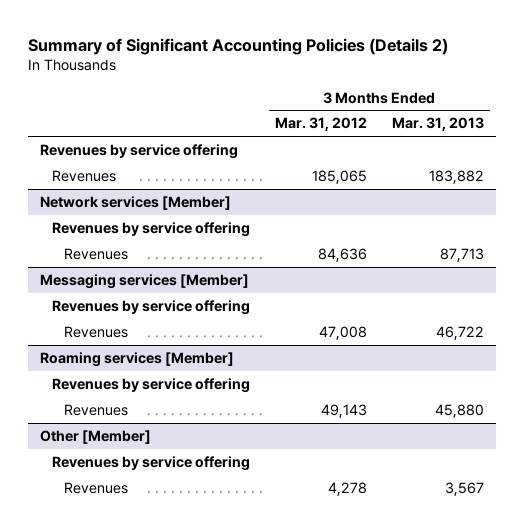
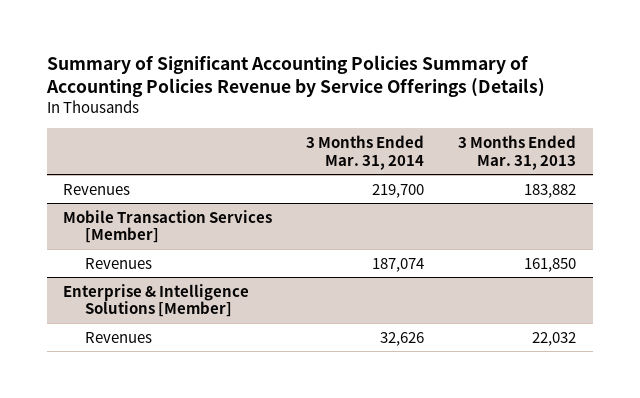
[28,37,449,55] Summary of Significant Accounting Policies (Details 2) -> [45,54,545,98] Summary of Significant Accounting Policies Summary of Accounting Policies Revenue by Service Offerings (Details)
[274,117,367,132] Mar. 31, 2012 -> none
none -> [306,135,425,170] 3 Months Ended Mar. 31, 2014
[40,143,239,159] Revenues by service offering -> none
[40,195,232,210] Network services [Member] -> none
[52,221,251,237] Revenues by service offering -> none
[40,273,250,289] Messaging services [Member] -> none
[52,299,251,315] Revenues by service offering -> none
[40,351,235,367] Roaming services [Member] -> none
[52,377,251,393] Revenues by service offering -> none
[64,403,129,416] Revenues -> none
[40,429,152,444] Other [Member] -> none
[52,455,251,471] Revenues by service offering -> none
[64,481,129,494] Revenues -> none
none -> [63,209,273,244] Mobile Transaction Services [Member]
[439,247,484,262] 87,713 -> [524,257,577,272] 161,850
none -> [63,283,250,318] Enterprise & Intelligence Solutions [Member]
[435,325,484,340] 46,722 -> [532,331,577,346] 22,032

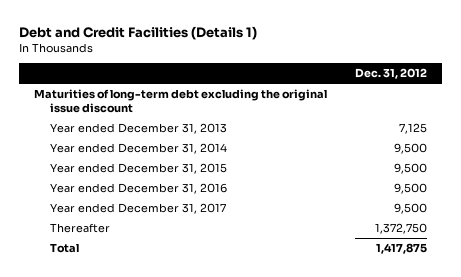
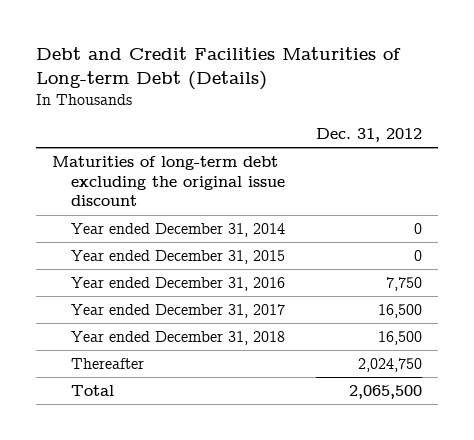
[19,25,258,40] Debt and Credit Facilities (Details 1) -> [36,47,402,90] Debt and Credit Facilities Maturities of Long-term Debt (Details)
[50,123,228,135] Year ended December 31, 2013 -> [70,222,285,237] Year ended December 31, 2014
[399,123,428,135] 7,125 -> [414,222,423,234] 0
[50,143,228,155] Year ended December 31, 2014 -> [70,249,285,264] Year ended December 31, 2015
[394,143,428,155] 9,500 -> [414,249,423,261] 0
[50,163,228,175] Year ended December 31, 2015 -> [70,276,285,291] Year ended December 31, 2016
[394,163,428,175] 9,500 -> [386,276,423,291] 7,750
[50,183,228,195] Year ended December 31, 2016 -> [70,303,285,318] Year ended December 31, 2017
[394,183,428,195] 9,500 -> [378,303,423,318] 16,500
[50,203,227,215] Year ended December 31, 2017 -> [70,330,285,345] Year ended December 31, 2018
[394,203,428,215] 9,500 -> [378,330,423,345] 16,500
[375,223,428,235] 1,372,750 -> [358,357,423,372] 2,024,750
[376,243,428,255] 1,417,875 -> [349,384,423,399] 2,065,500

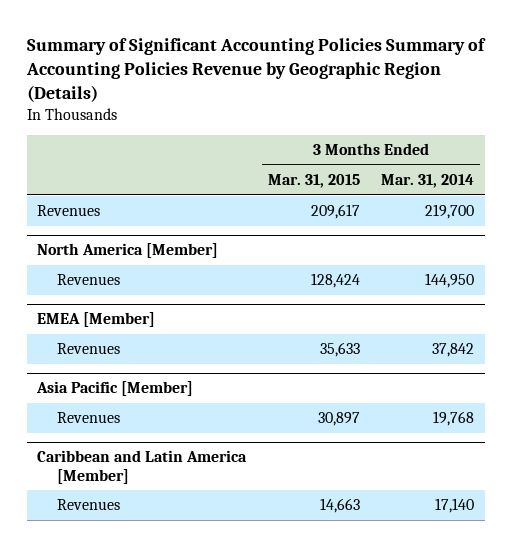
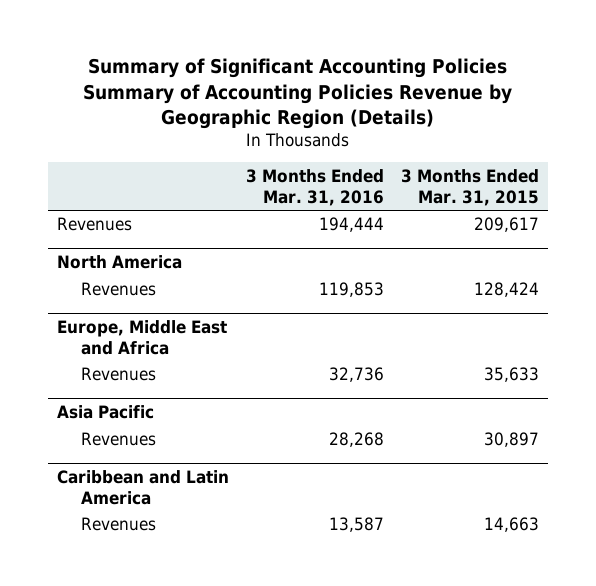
[381,174,475,189] Mar. 31, 2014 -> none
none -> [246,168,385,206] 3 Months Ended Mar. 31, 2016
[37,243,219,259] North America [Member] -> [56,254,182,269] North America
[37,312,156,328] EMEA [Member] -> [56,319,227,355] Europe, Middle East and Africa
[36,381,194,397] Asia Pacific [Member] -> [56,404,154,419] Asia Pacific
[37,450,248,484] Caribbean and Latin America [Member] -> [56,469,229,505] Caribbean and Latin America

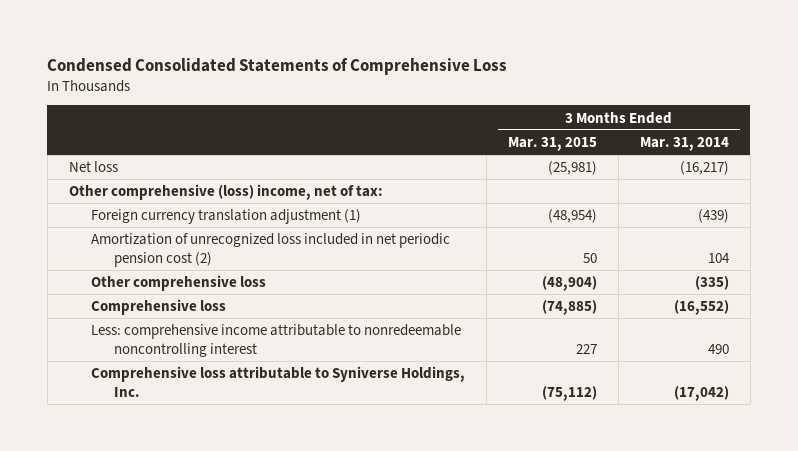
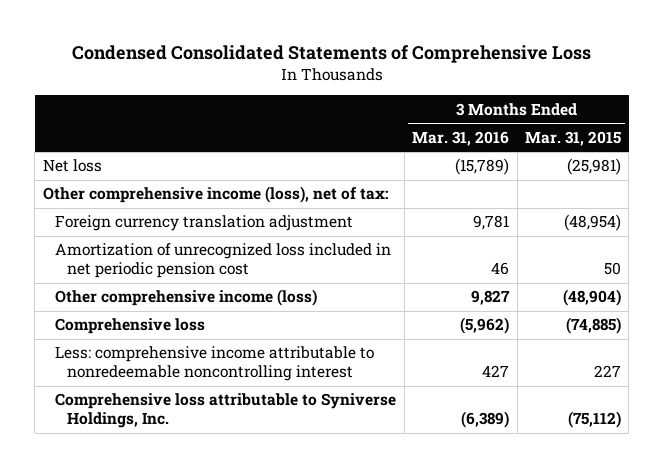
[640,137,730,152] Mar. 31, 2014 -> none
none -> [412,130,510,146] Mar. 31, 2016
[68,184,383,201] Other comprehensive (loss) income, net of tax: -> [42,186,388,204] Other comprehensive income (loss), net of tax:
[91,209,362,225] Foreign currency translation adjustment (1) -> [55,215,354,232] Foreign currency translation adjustment
[91,233,451,267] Amortization of unrecognized loss included in net periodic pension cost (2) -> [55,243,392,279] Amortization of unrecognized loss included in net periodic pension cost
[91,275,267,292] Other comprehensive loss -> [55,289,318,307] Other comprehensive income (loss)

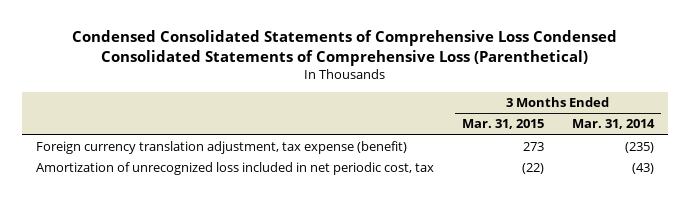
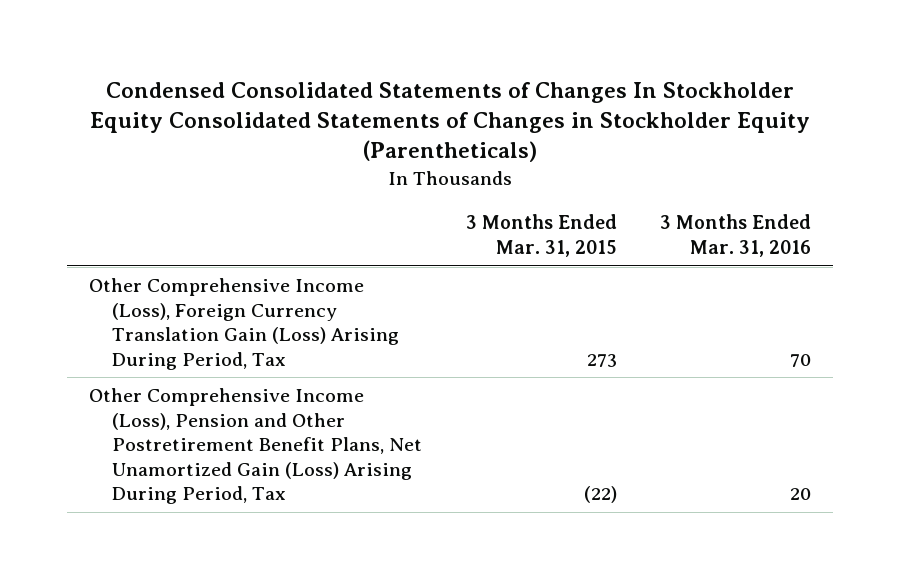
[71,30,617,67] Condensed Consolidated Statements of Comprehensive Loss Condensed Consolidated Statements of Comprehensive Loss (Parenthetical) -> [89,81,810,163] Condensed Consolidated Statements of Changes In Stockholder Equity Consolidated Statements of Changes in Stockholder Equity (Parentheticals)
[571,119,655,130] Mar. 31, 2014 -> none
none -> [659,214,811,257] 3 Months Ended Mar. 31, 2016
[36,141,408,155] Foreign currency translation adjustment, tax expense (benefit) -> [88,278,400,370] Other Comprehensive Income (Loss), Foreign Currency Translation Gain (Loss) Arising During Period, Tax
[36,162,435,176] Amortization of unrecognized loss included in net periodic cost, tax -> [88,388,423,505] Other Comprehensive Income (Loss), Pension and Other Postretirement Benefit Plans, Net Unamortized Gain (Loss) Arising During Period, Tax

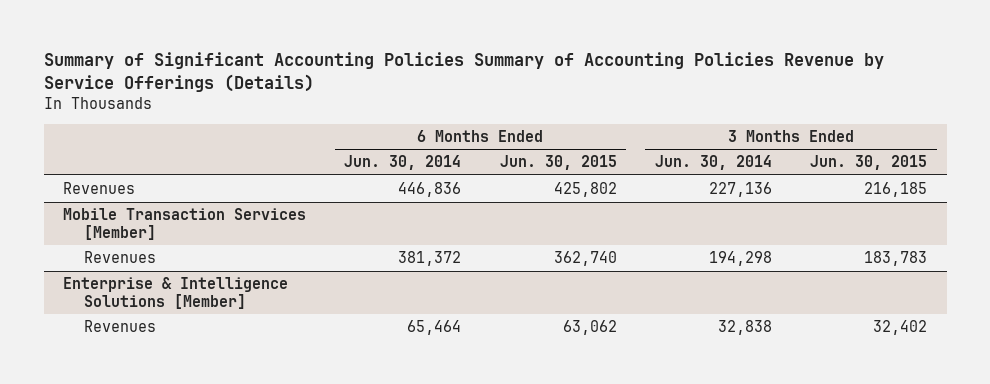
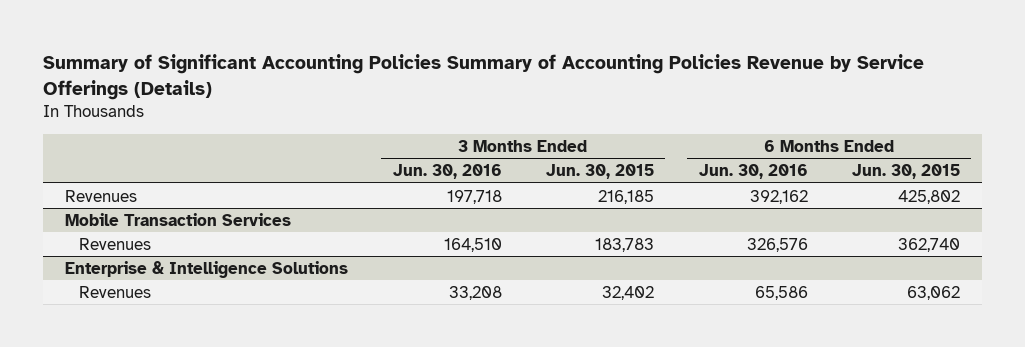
[344,155,462,171] Jun. 30, 2014 -> none
[654,155,772,171] Jun. 30, 2014 -> none
none -> [392,164,502,180] Jun. 30, 2016
none -> [698,164,808,180] Jun. 30, 2016
[62,208,306,240] Mobile Transaction Services [Member] -> [64,212,291,226] Mobile Transaction Services
[62,277,288,309] Enterprise & Intelligence Solutions [Member] -> [64,260,348,278] Enterprise & Intelligence Solutions

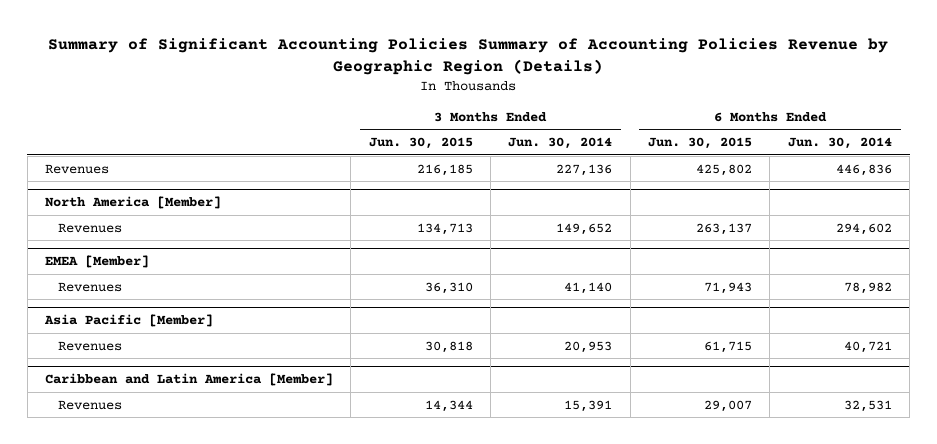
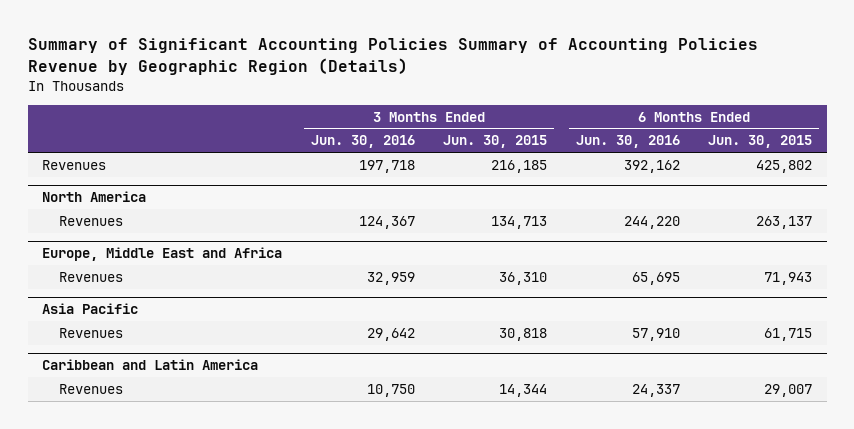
[508,137,613,150] Jun. 30, 2014 -> none
[787,137,892,150] Jun. 30, 2014 -> none
none -> [310,135,415,149] Jun. 30, 2016
none -> [575,135,680,149] Jun. 30, 2016
[44,196,221,210] North America [Member] -> [42,191,147,203] North America
[44,255,149,269] EMEA [Member] -> [42,247,283,262] Europe, Middle East and Africa
[43,314,213,328] Asia Pacific [Member] -> [42,303,139,315] Asia Pacific
[44,373,333,387] Caribbean and Latin America [Member] -> [42,359,259,371] Caribbean and Latin America

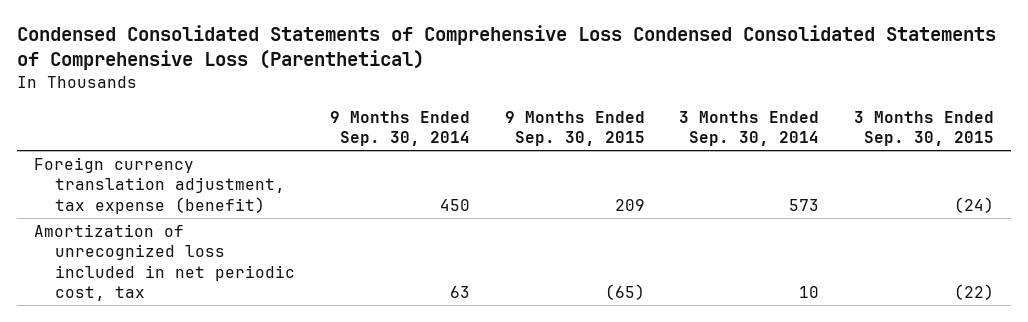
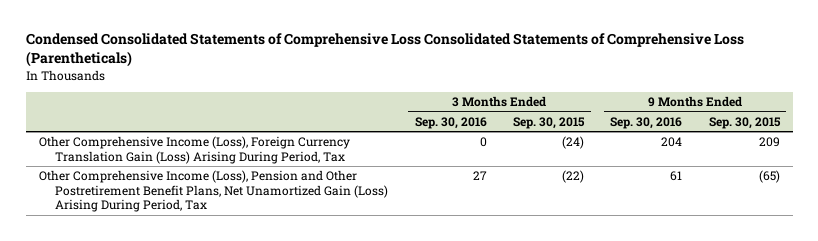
[16,25,996,71] Condensed Consolidated Statements of Comprehensive Loss Condensed Consolidated Statements of Comprehensive Loss (Parenthetical) -> [25,33,744,68] Condensed Consolidated Statements of Comprehensive Loss Consolidated Statements of Comprehensive Loss (Parentheticals)
[329,110,470,146] 9 Months Ended Sep. 30, 2014 -> none
[679,110,820,146] 3 Months Ended Sep. 30, 2014 -> none
none -> [414,116,487,129] Sep. 30, 2016
none -> [610,116,683,129] Sep. 30, 2016
[33,156,286,214] Foreign currency translation adjustment, tax expense (benefit) -> [38,136,350,164] Other Comprehensive Income (Loss), Foreign Currency Translation Gain (Loss) Arising During Period, Tax
[33,223,296,302] Amortization of unrecognized loss included in net periodic cost, tax -> [38,170,389,213] Other Comprehensive Income (Loss), Pension and Other Postretirement Benefit Plans, Net Unamortized Gain (Loss) Arising During Period, Tax

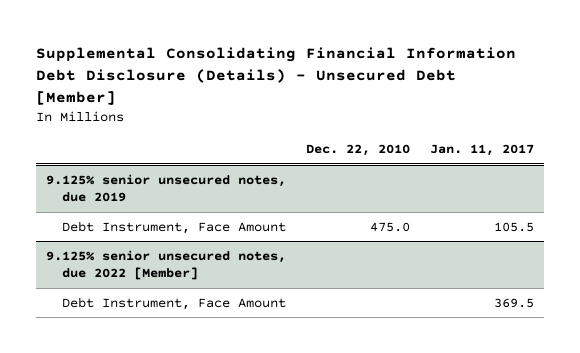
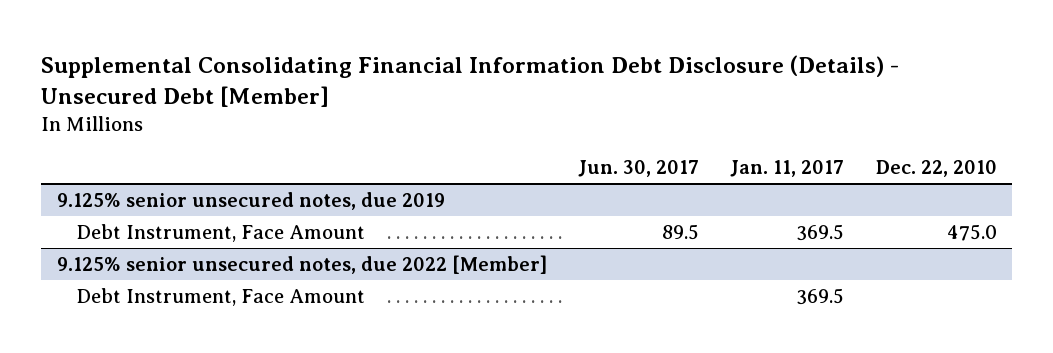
none -> [578,160,700,178] Jun. 30, 2017
[494,221,535,232] 105.5 -> [796,224,845,242] 369.5

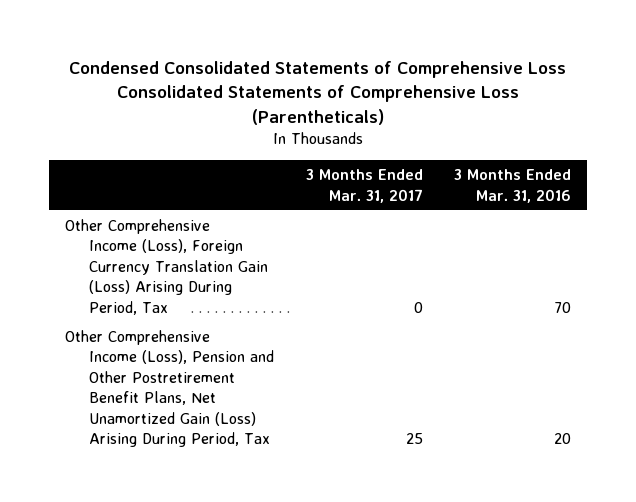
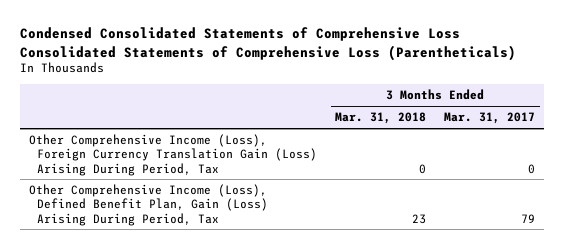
[454,169,572,203] 3 Months Ended Mar. 31, 2016 -> none
none -> [335,112,427,125] Mar. 31, 2018
[64,329,275,448] Other Comprehensive Income (Loss), Pension and Other Postretirement Benefit Plans, Net Unamortized Gain (Loss) Arising During Period, Tax -> [28,184,269,226] Other Comprehensive Income (Loss), Defined Benefit Plan, Gain (Loss) Arising During Period, Tax
[405,433,423,445] 25 -> [521,213,536,223] 79

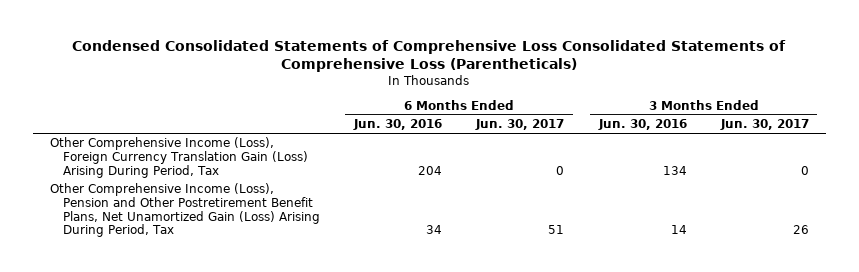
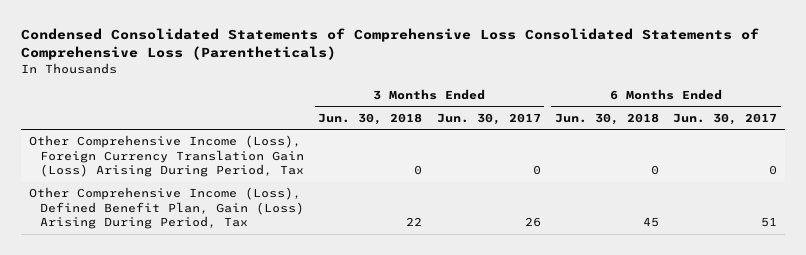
[352,119,442,131] Jun. 30, 2016 -> none
[597,119,687,131] Jun. 30, 2016 -> none
none -> [318,113,423,126] Jun. 30, 2018
none -> [555,113,660,126] Jun. 30, 2018
[49,183,320,238] Other Comprehensive Income (Loss), Pension and Other Postretirement Benefit Plans, Net Unamortized Gain (Loss) Arising During Period, Tax -> [28,187,304,230] Other Comprehensive Income (Loss), Defined Benefit Plan, Gain (Loss) Arising During Period, Tax

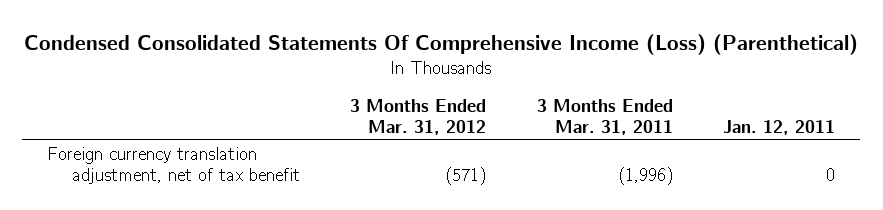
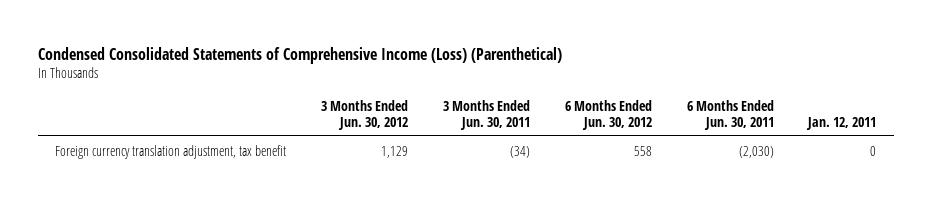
[24,34,859,56] Condensed Consolidated Statements Of Comprehensive Income (Loss) (Parenthetical) -> [38,46,563,64] Condensed Consolidated Statements of Comprehensive Income (Loss) (Parenthetical)
[350,98,487,135] 3 Months Ended Mar. 31, 2012 -> none
[536,98,673,135] 3 Months Ended Mar. 31, 2011 -> none
none -> [321,99,409,131] 3 Months Ended Jun. 30, 2012
none -> [443,99,531,131] 3 Months Ended Jun. 30, 2011
none -> [564,99,652,131] 6 Months Ended Jun. 30, 2012
none -> [686,99,774,131] 6 Months Ended Jun. 30, 2011
[47,147,301,185] Foreign currency translation adjustment, net of tax benefit -> [55,144,287,159] Foreign currency translation adjustment, tax benefit

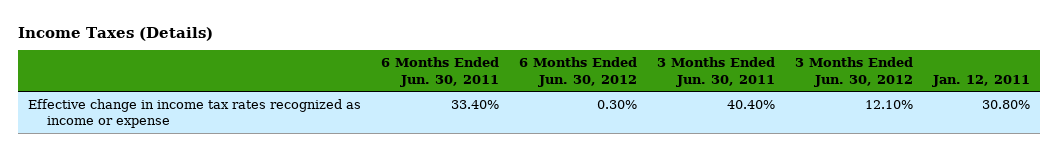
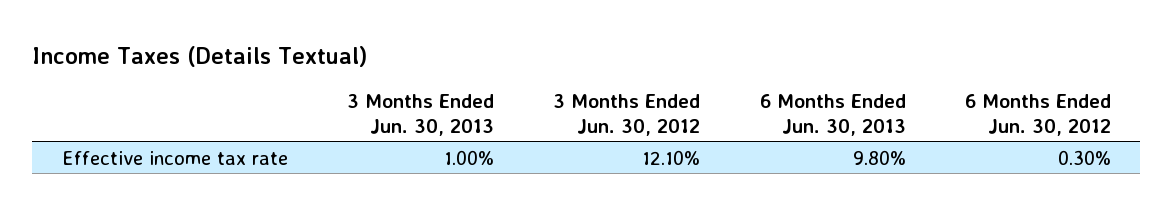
[18,26,214,41] Income Taxes (Details) -> [32,46,368,68] Income Taxes (Details Textual)
[381,57,500,87] 6 Months Ended Jun. 30, 2011 -> none
[657,57,776,87] 3 Months Ended Jun. 30, 2011 -> none
[932,74,1031,87] Jan. 12, 2011 -> none
none -> [347,93,495,136] 3 Months Ended Jun. 30, 2013
none -> [759,93,906,136] 6 Months Ended Jun. 30, 2013
[28,99,362,129] Effective change in income tax rates recognized as income or expense -> [61,150,288,165] Effective income tax rate

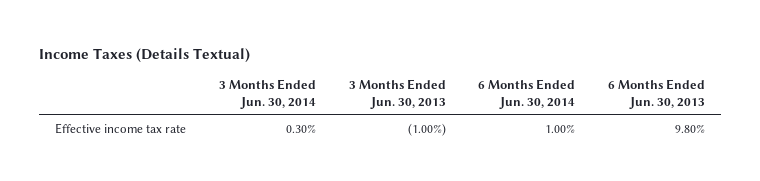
[553,93,701,136] 3 Months Ended Jun. 30, 2012 -> none
[964,93,1111,136] 6 Months Ended Jun. 30, 2012 -> none
none -> [219,79,317,109] 3 Months Ended Jun. 30, 2014
none -> [478,79,576,109] 6 Months Ended Jun. 30, 2014
[444,149,495,165] 1.00% -> [407,123,446,137] (1.00%)

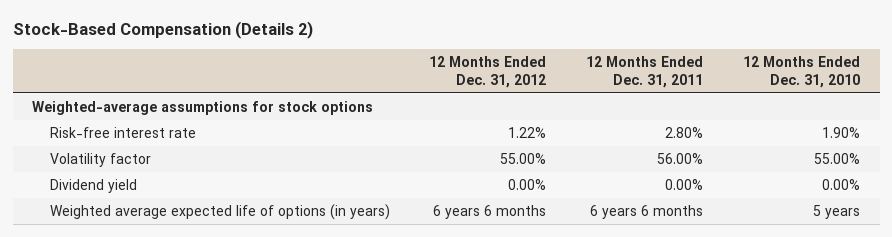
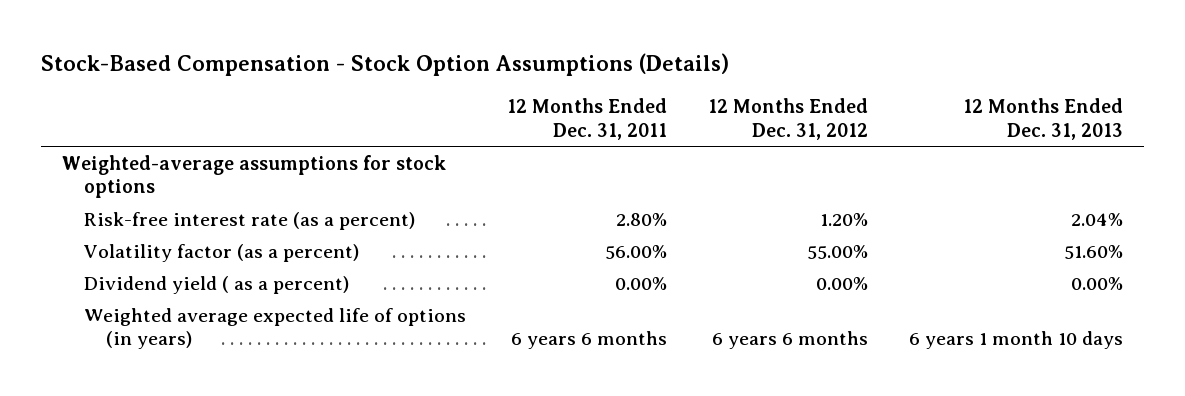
[12,20,313,39] Stock-Based Compensation (Details 2) -> [41,53,730,77] Stock-Based Compensation - Stock Option Assumptions (Details)
[742,55,860,88] 12 Months Ended Dec. 31, 2010 -> none
none -> [963,98,1124,141] 12 Months Ended Dec. 31, 2013
[49,127,196,139] Risk-free interest rate -> [83,211,415,230] Risk-free interest rate (as a percent)
[508,127,547,139] 1.22% -> [820,212,869,226] 1.20%
[49,153,151,168] Volatility factor -> [82,243,359,262] Volatility factor (as a percent)
[49,179,137,194] Dividend yield -> [83,275,349,294] Dividend yield ( as a percent)

